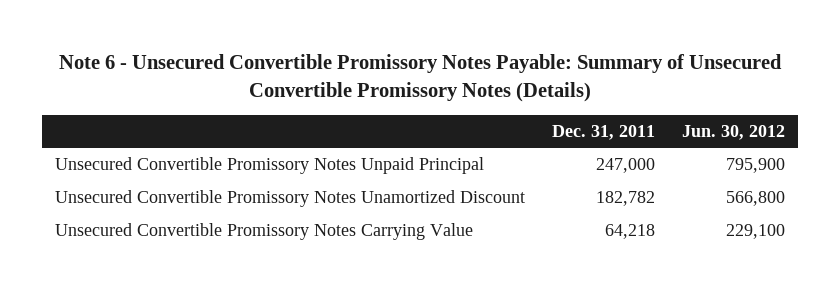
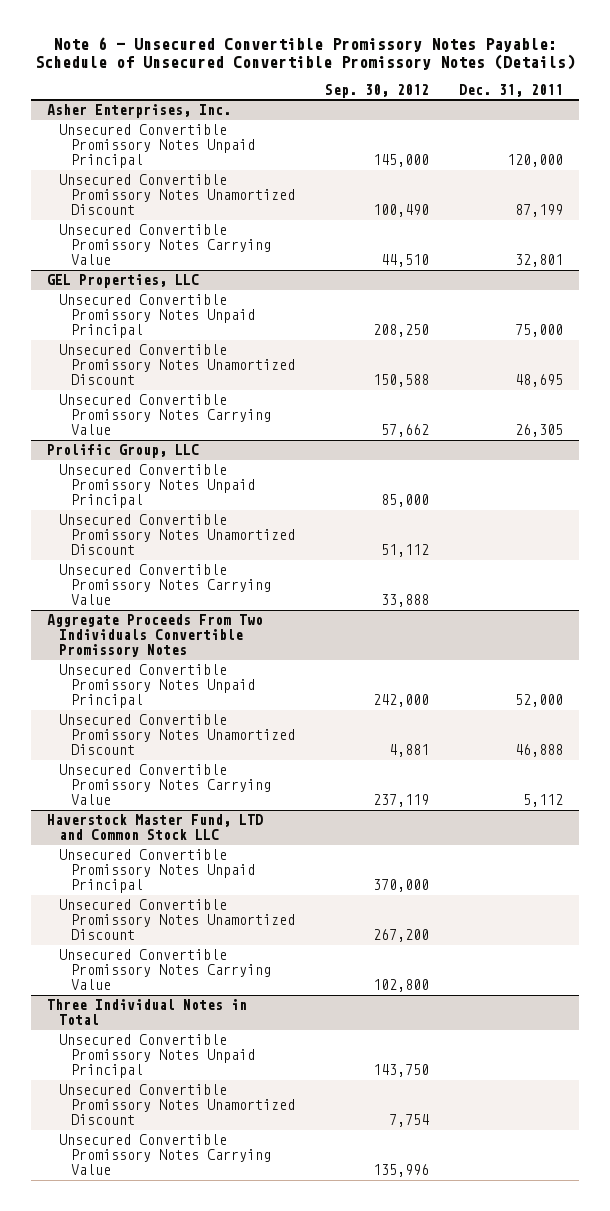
[58,54,782,103] Note 6 - Unsecured Convertible Promissory Notes Payable: Summary of Unsecured Convertible Promissory Notes (Details) -> [35,36,576,70] Note 6 - Unsecured Convertible Promissory Notes Payable: Schedule of Unsecured Convertible Promissory Notes (Details)
[681,124,785,140] Jun. 30, 2012 -> none
none -> [325,83,430,98] Sep. 30, 2012
[55,157,485,175] Unsecured Convertible Promissory Notes Unpaid Principal -> none
[55,190,526,208] Unsecured Convertible Promissory Notes Unamortized Discount -> none
[55,223,474,241] Unsecured Convertible Promissory Notes Carrying Value -> none
none -> [46,104,231,119] Asher Enterprises, Inc.
none -> [58,124,255,169] Unsecured Convertible Promissory Notes Unpaid Principal
none -> [58,174,295,216] Unsecured Convertible Promissory Notes Unamortized Discount
none -> [58,224,271,266] Unsecured Convertible Promissory Notes Carrying Value
none -> [46,274,199,289] GEL Properties, LLC
none -> [58,294,255,339] Unsecured Convertible Promissory Notes Unpaid Principal
none -> [58,344,295,386] Unsecured Convertible Promissory Notes Unamortized Discount
none -> [58,394,271,436] Unsecured Convertible Promissory Notes Carrying Value
none -> [46,444,199,459] Prolific Group, LLC
none -> [58,464,255,509] Unsecured Convertible Promissory Notes Unpaid Principal
none -> [58,514,295,556] Unsecured Convertible Promissory Notes Unamortized Discount
none -> [58,564,271,606] Unsecured Convertible Promissory Notes Carrying Value
none -> [46,614,263,658] Aggregate Proceeds From Two Individuals Convertible Promissory Notes
none -> [58,664,255,709] Unsecured Convertible Promissory Notes Unpaid Principal
none -> [58,714,295,756] Unsecured Convertible Promissory Notes Unamortized Discount
none -> [58,764,271,806] Unsecured Convertible Promissory Notes Carrying Value
none -> [46,814,263,841] Haverstock Master Fund, LTD and Common Stock LLC
none -> [58,849,255,894] Unsecured Convertible Promissory Notes Unpaid Principal
none -> [58,899,295,941] Unsecured Convertible Promissory Notes Unamortized Discount
none -> [58,949,271,991] Unsecured Convertible Promissory Notes Carrying Value
none -> [46,999,247,1026] Three Individual Notes in Total
none -> [58,1034,255,1079] Unsecured Convertible Promissory Notes Unpaid Principal
none -> [58,1084,295,1126] Unsecured Convertible Promissory Notes Unamortized Discount
none -> [58,1134,271,1176] Unsecured Convertible Promissory Notes Carrying Value

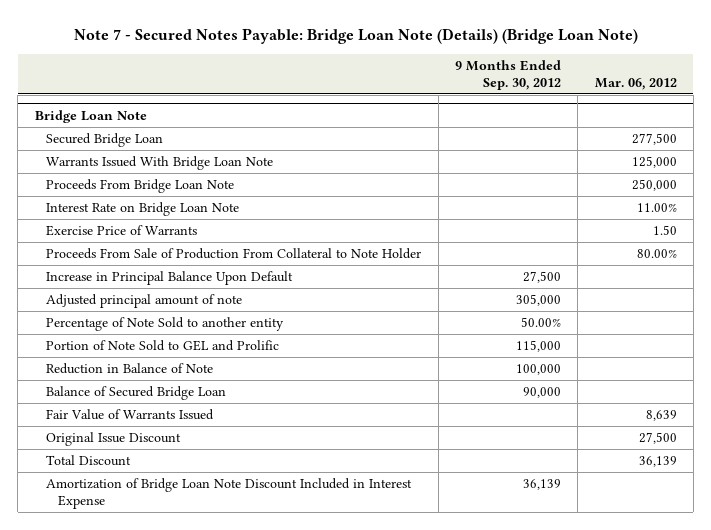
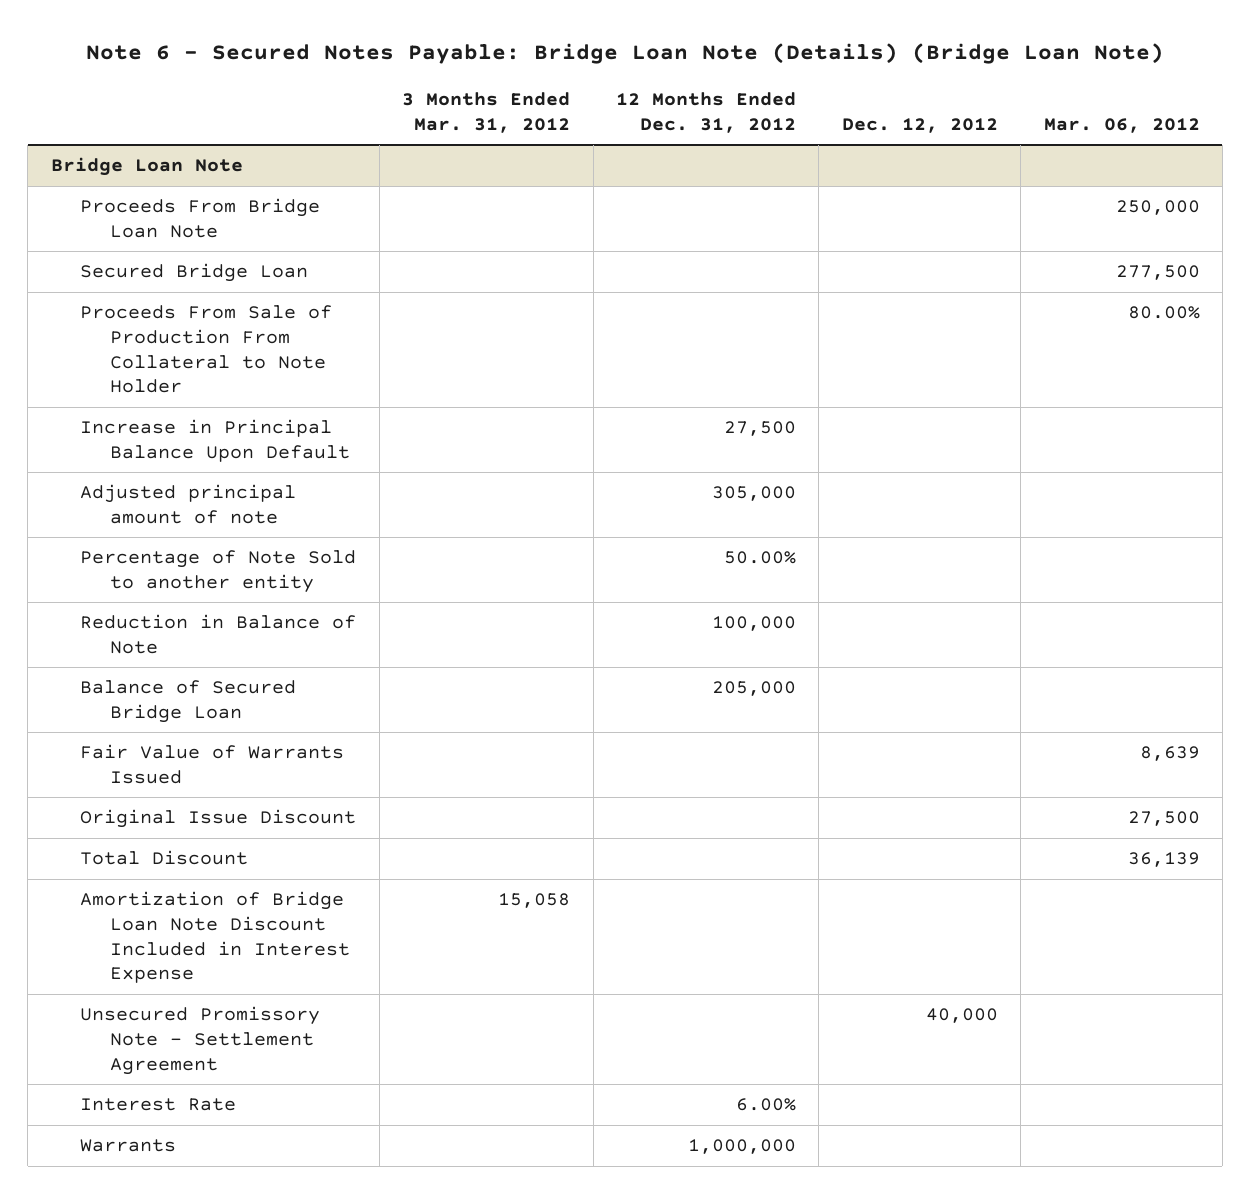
[73,27,638,44] Note 7 - Secured Notes Payable: Bridge Loan Note (Details) (Bridge Loan Note) -> [86,42,1165,64] Note 6 - Secured Notes Payable: Bridge Loan Note (Details) (Bridge Loan Note)
[454,60,561,90] 9 Months Ended Sep. 30, 2012 -> none
none -> [402,92,571,133] 3 Months Ended Mar. 31, 2012
none -> [615,92,796,133] 12 Months Ended Dec. 31, 2012
none -> [841,117,998,133] Dec. 12, 2012
[46,156,274,171] Warrants Issued With Bridge Loan Note -> none
[46,202,240,217] Interest Rate on Bridge Loan Note -> none
[46,225,198,237] Exercise Price of Warrants -> none
[46,133,164,148] Secured Bridge Loan -> [80,263,309,283] Secured Bridge Loan
[46,340,280,352] Portion of Note Sold to GEL and Prolific -> none
none -> [80,1006,321,1075] Unsecured Promissory Note - Settlement Agreement
none -> [80,1098,237,1112] Interest Rate
none -> [80,1139,177,1153] Warrants

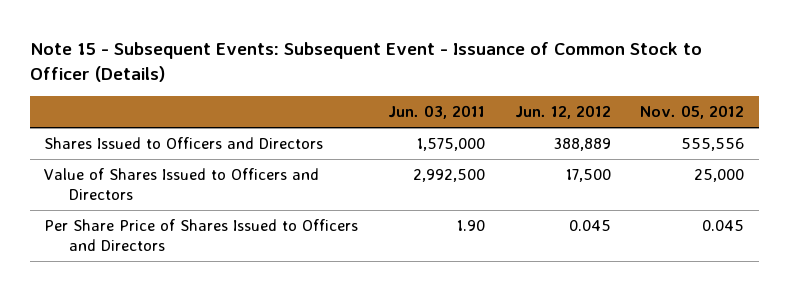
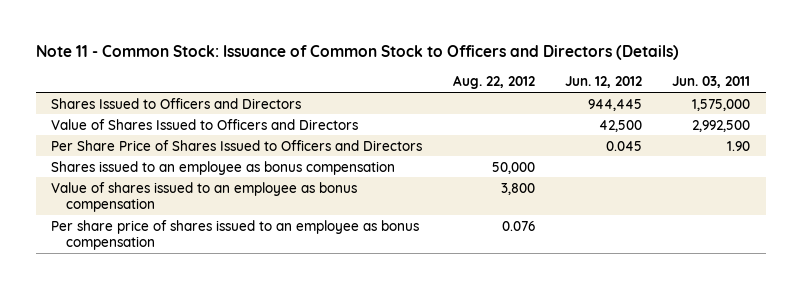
[29,41,702,83] Note 15 - Subsequent Events: Subsequent Event - Issuance of Common Stock to Officer (Details) -> [35,45,679,61] Note 11 - Common Stock: Issuance of Common Stock to Officers and Directors (Details)
[640,105,745,120] Nov. 05, 2012 -> none
none -> [452,75,535,90] Aug. 22, 2012
[552,138,611,152] 388,889 -> [587,98,642,111] 944,445
[565,169,611,183] 17,500 -> [598,119,642,132] 42,500
none -> [51,160,396,175] Shares issued to an employee as bonus compensation
none -> [51,181,358,212] Value of shares issued to an employee as bonus compensation
none -> [51,219,420,250] Per share price of shares issued to an employee as bonus compensation

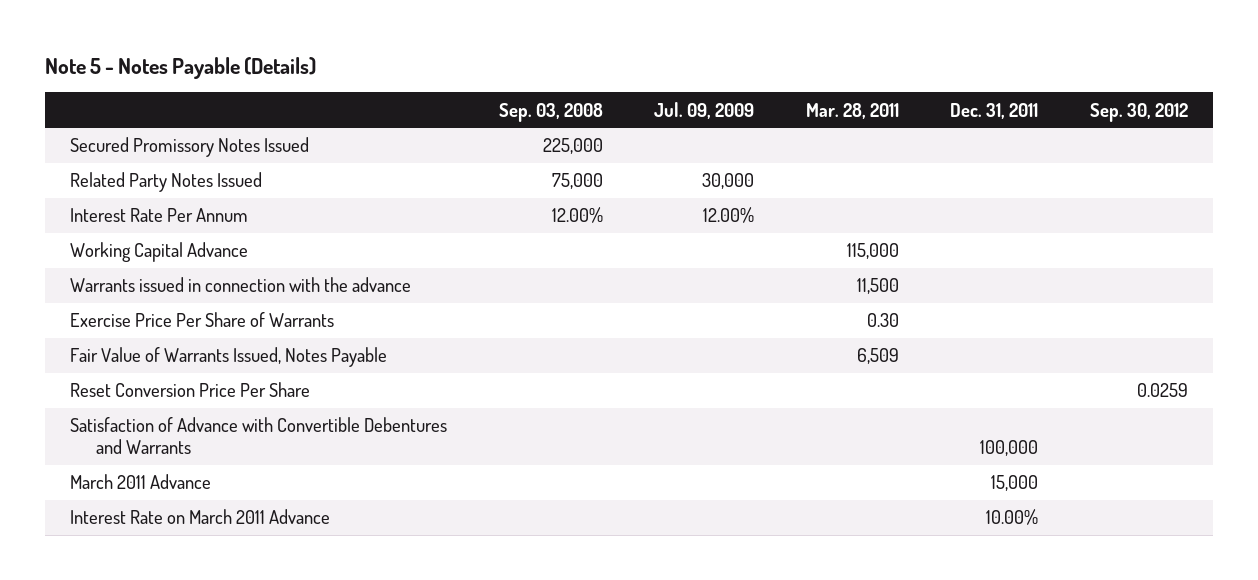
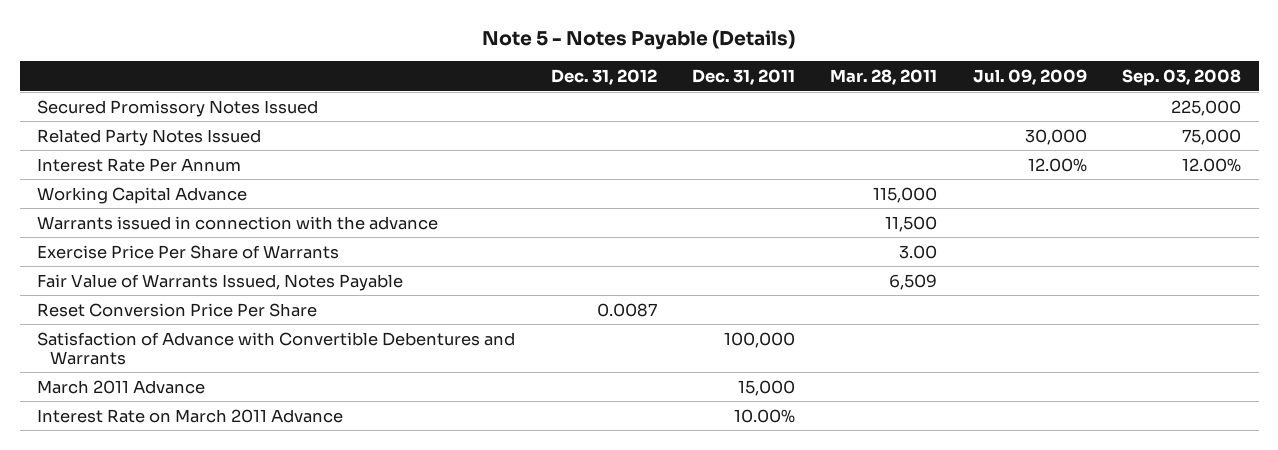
[1089,102,1188,122] Sep. 30, 2012 -> none
none -> [550,68,657,85] Dec. 31, 2012
[866,313,899,328] 0.30 -> [899,244,938,259] 3.00

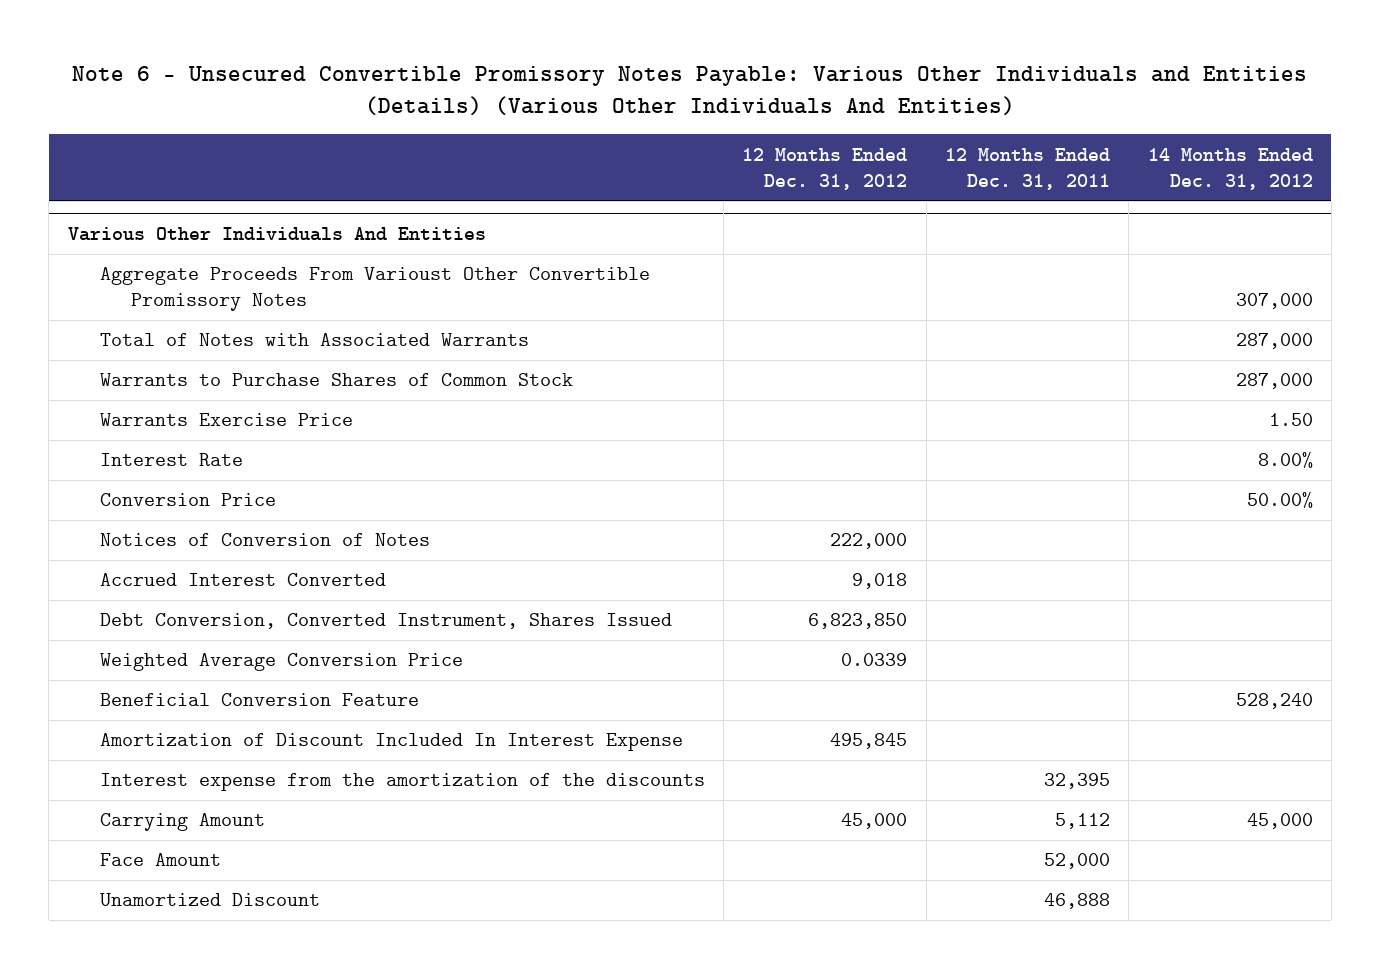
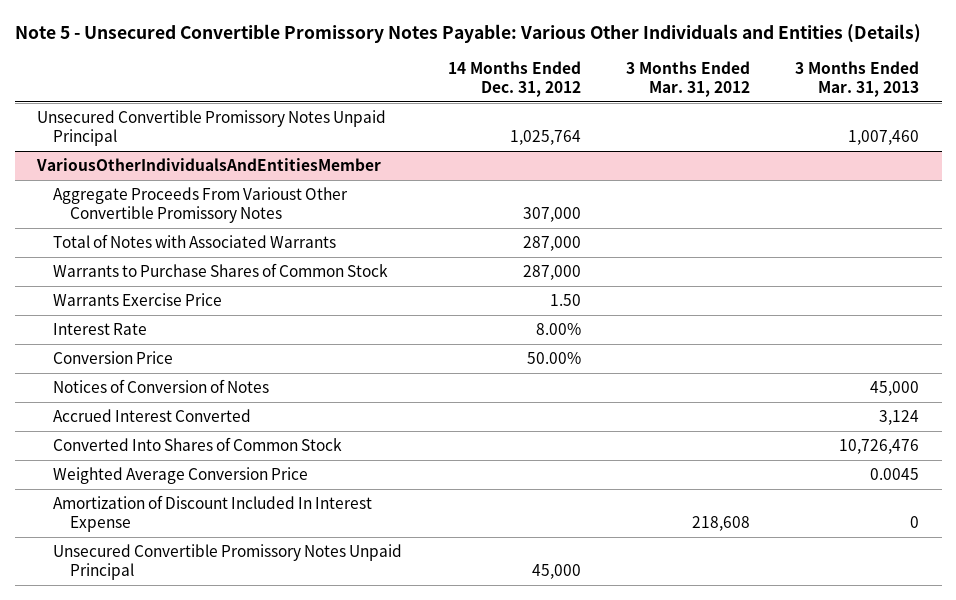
[72,66,1308,116] Note 6 - Unsecured Convertible Promissory Notes Payable: Various Other Individuals and Entities (Details) (Various Other Individuals And Entities) -> [14,23,921,43] Note 5 - Unsecured Convertible Promissory Notes Payable: Various Other Individuals and Entities (Details)
[742,147,908,190] 12 Months Ended Dec. 31, 2012 -> none
[944,147,1110,190] 12 Months Ended Dec. 31, 2011 -> none
none -> [625,60,750,98] 3 Months Ended Mar. 31, 2012
none -> [795,60,920,98] 3 Months Ended Mar. 31, 2013
none -> [37,109,387,147] Unsecured Convertible Promissory Notes Unpaid Principal
[67,227,486,242] Various Other Individuals And Entities -> [36,157,382,171] VariousOtherIndividualsAndEntitiesMember
[99,613,672,630] Debt Conversion, Converted Instrument, Shares Issued -> [53,436,343,451] Converted Into Shares of Common Stock
[99,693,419,707] Beneficial Conversion Feature -> none
[99,773,705,792] Interest expense from the amortization of the discounts -> none
[99,813,265,832] Carrying Amount -> none
[99,853,221,867] Face Amount -> none
[99,893,320,907] Unamortized Discount -> none
none -> [53,543,403,581] Unsecured Convertible Promissory Notes Unpaid Principal

